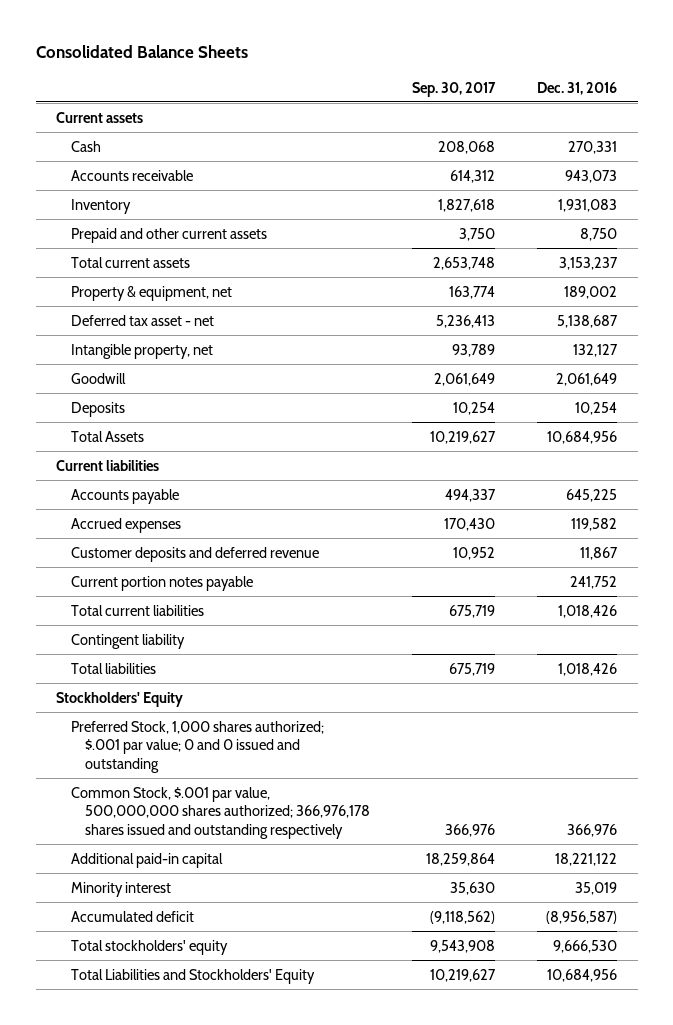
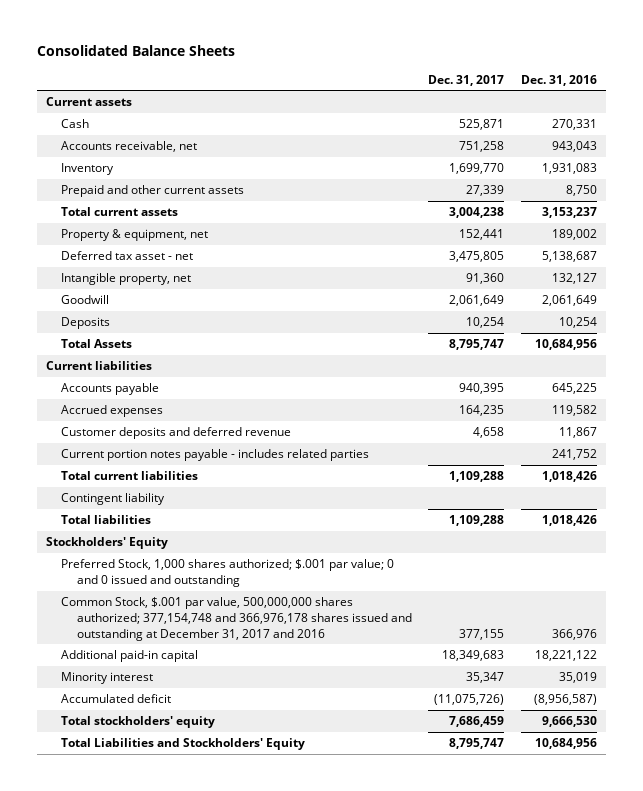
[412,81,497,97] Sep. 30, 2017 -> none
none -> [428,74,505,86] Dec. 31, 2017
[70,169,193,181] Accounts receivable -> [61,141,198,153] Accounts receivable, net
[564,169,617,183] 943,073 -> [552,141,598,153] 943,043
[70,575,253,591] Current portion notes payable -> [61,449,370,462] Current portion notes payable - includes related parties
[70,786,371,839] Common Stock, $.001 par value, 500,000,000 shares authorized; 366,976,178 shares issued and outstanding respectively -> [61,597,412,641] Common Stock, $.001 par value, 500,000,000 shares authorized; 377,154,748 and 366,976,178 shares issued and outstanding at December 31, 2017 and 2016

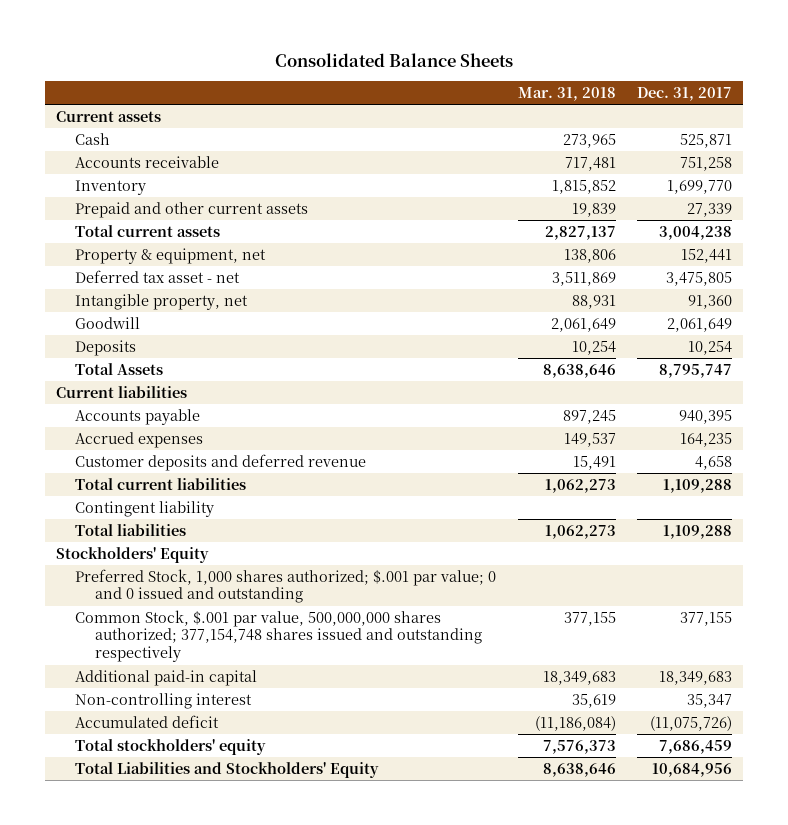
[521,74,598,86] Dec. 31, 2016 -> none
none -> [517,86,616,101] Mar. 31, 2018
[61,141,198,153] Accounts receivable, net -> [75,155,220,168] Accounts receivable
[61,449,370,462] Current portion notes payable - includes related parties -> none
[61,597,412,641] Common Stock, $.001 par value, 500,000,000 shares authorized; 377,154,748 and 366,976,178 shares issued and outstanding at December 31, 2017 and 2016 -> [75,609,482,663] Common Stock, $.001 par value, 500,000,000 shares authorized; 377,154,748 shares issued and outstanding respectively
[61,672,154,685] Minority interest -> [75,692,253,709] Non-controlling interest
[449,738,505,750] 8,795,747 -> [652,762,733,777] 10,684,956

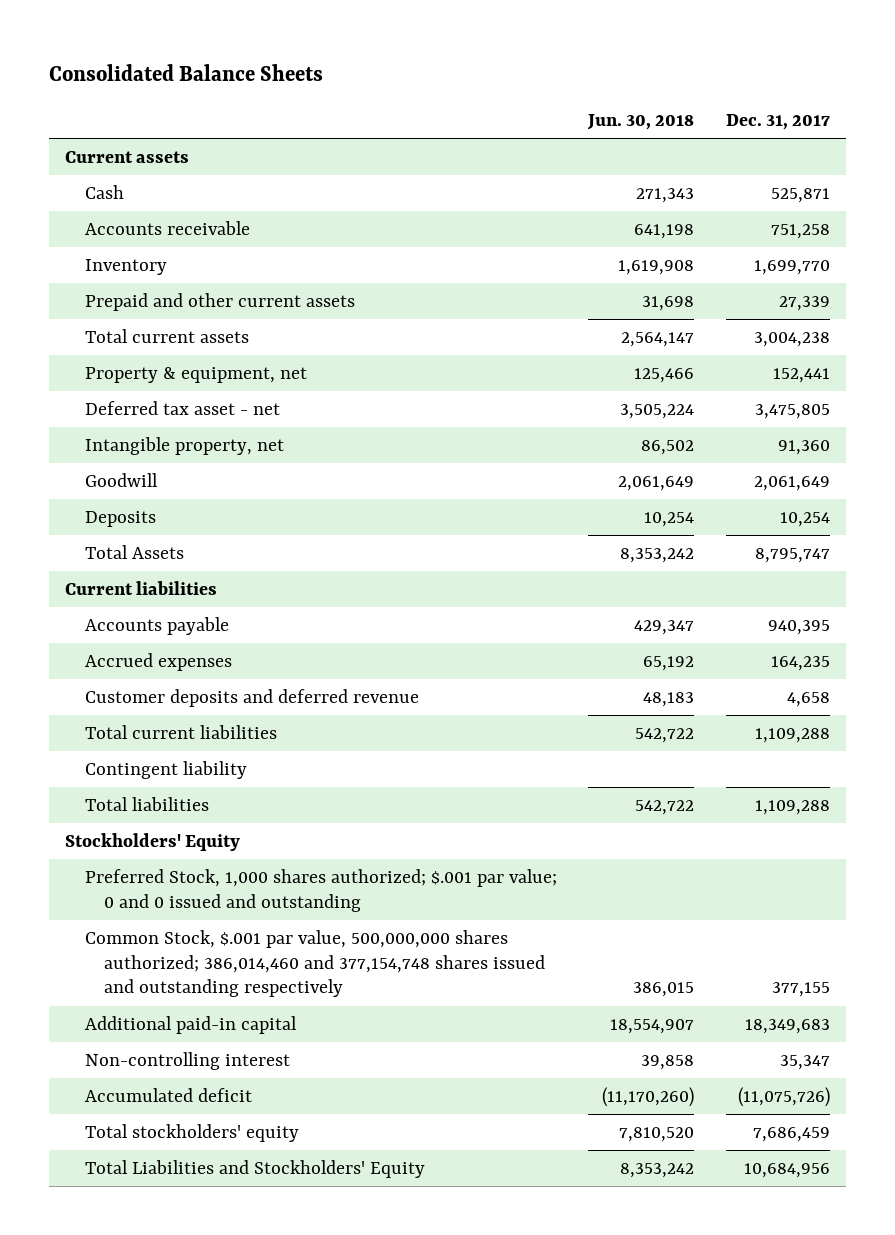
[517,86,616,101] Mar. 31, 2018 -> none
none -> [587,113,695,130] Jun. 30, 2018
[75,609,482,663] Common Stock, $.001 par value, 500,000,000 shares authorized; 377,154,748 shares issued and outstanding respectively -> [84,930,546,998] Common Stock, $.001 par value, 500,000,000 shares authorized; 386,014,460 and 377,154,748 shares issued and outstanding respectively

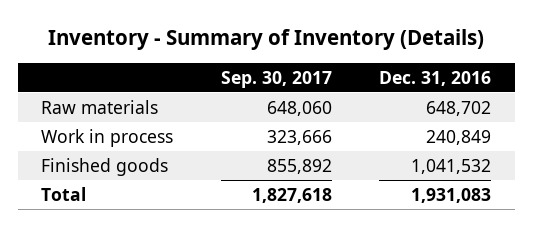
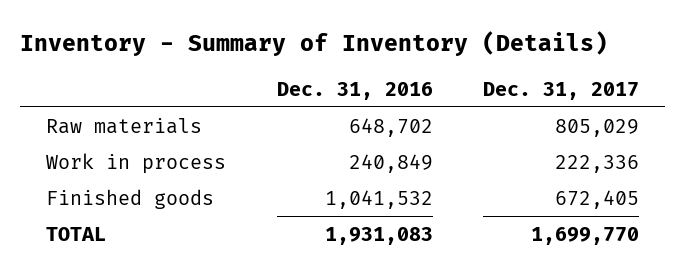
[220,70,332,88] Sep. 30, 2017 -> none
none -> [483,81,640,100] Dec. 31, 2017
[41,186,87,201] Total -> [45,226,106,241] TOTAL

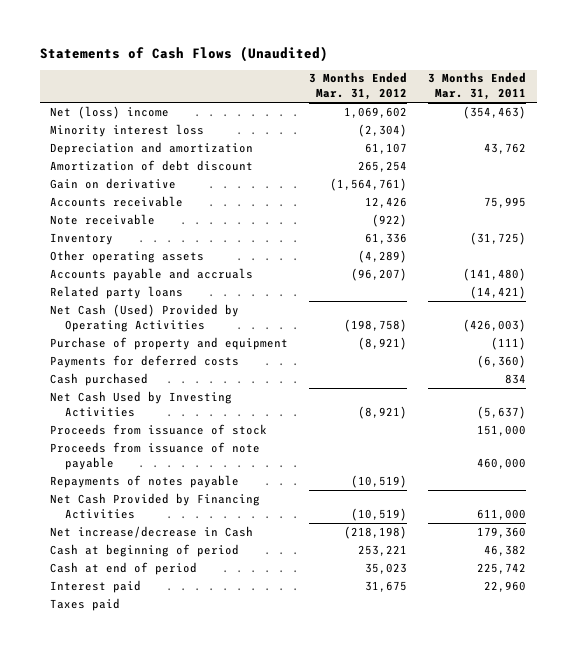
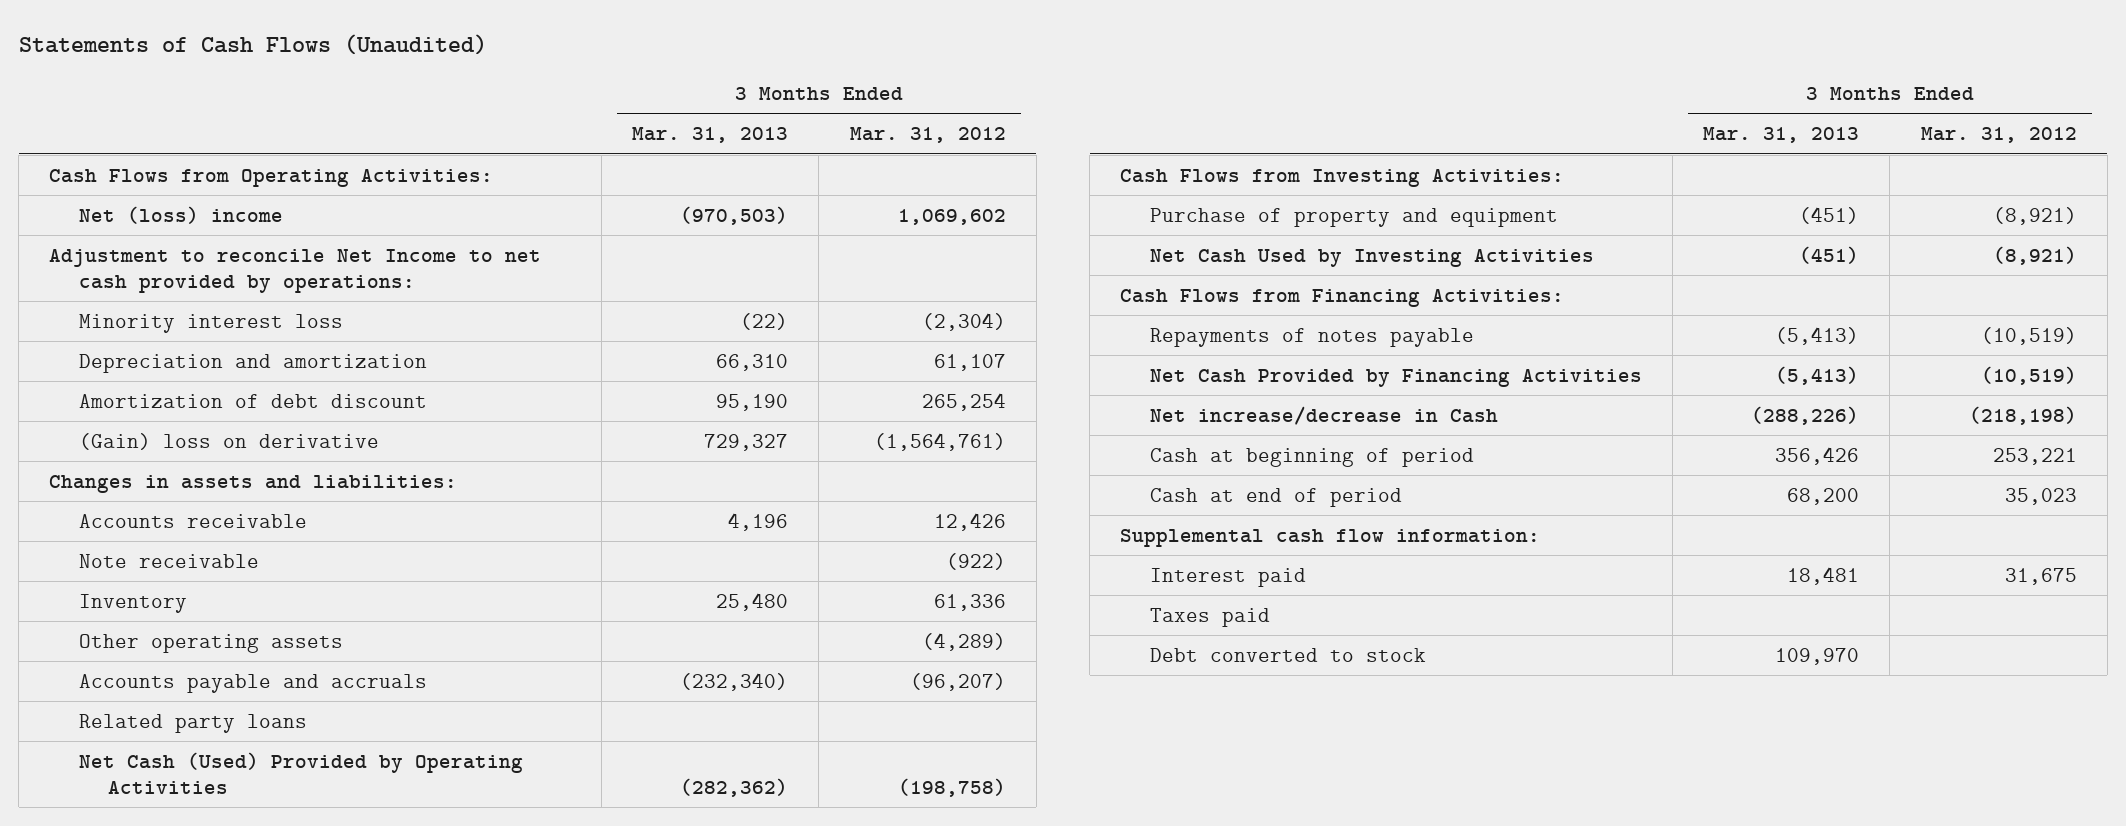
[428,72,527,101] 3 Months Ended Mar. 31, 2011 -> none
none -> [632,127,789,144] Mar. 31, 2013
none -> [49,168,494,187] Cash Flows from Operating Activities:
none -> [49,248,542,293] Adjustment to reconcile Net Income to net cash provided by operations:
[50,177,177,189] Gain on derivative -> [78,432,379,450] (Gain) loss on derivative
none -> [49,474,458,493] Changes in assets and liabilities:
none -> [1120,168,1565,187] Cash Flows from Investing Activities:
[50,354,240,368] Payments for deferred costs -> none
[50,372,149,386] Cash purchased -> none
[50,423,268,435] Proceeds from issuance of stock -> none
[50,441,261,470] Proceeds from issuance of note payable -> none
none -> [1120,288,1565,307] Cash Flows from Financing Activities:
none -> [1120,528,1541,547] Supplemental cash flow information:
none -> [1149,647,1426,662] Debt converted to stock

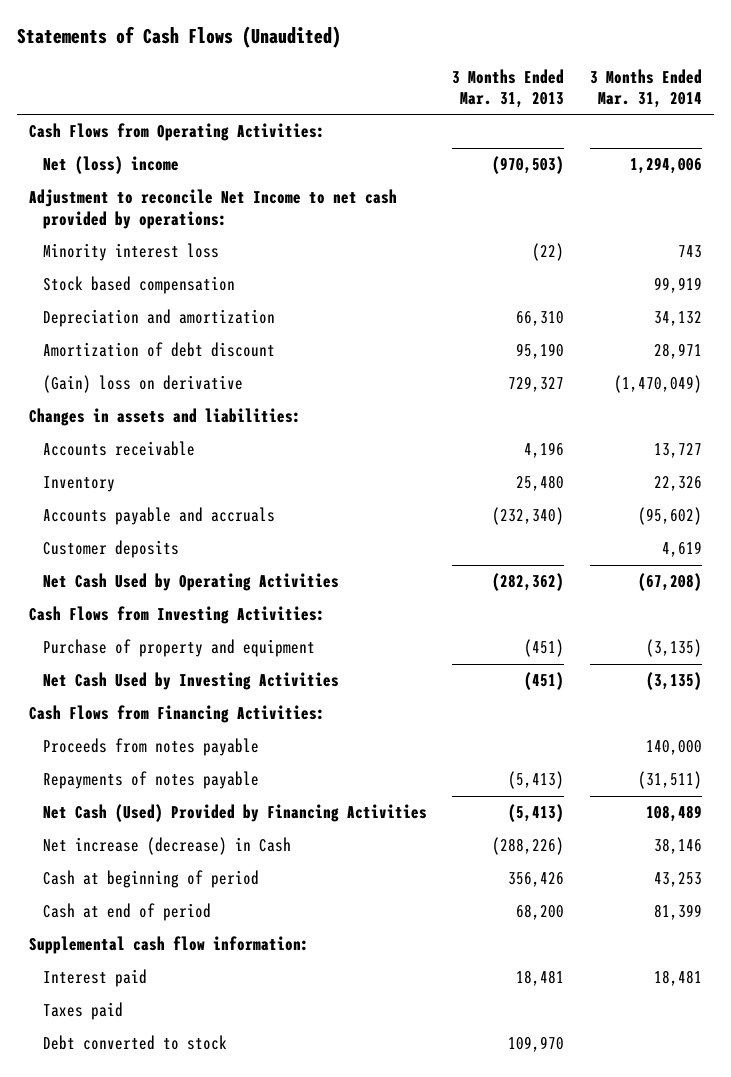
[849,127,1006,144] Mar. 31, 2012 -> none
none -> [589,69,702,109] 3 Months Ended Mar. 31, 2014
none -> [42,276,235,295] Stock based compensation
[78,553,259,568] Note receivable -> none
[78,633,343,653] Other operating assets -> none
[78,713,307,733] Related party loans -> none
none -> [42,540,179,559] Customer deposits
[78,751,523,794] Net Cash (Used) Provided by Operating Activities -> [42,573,339,592] Net Cash Used by Operating Activities
none -> [42,738,259,757] Proceeds from notes payable
[1149,368,1642,387] Net Cash Provided by Financing Activities -> [42,804,427,823] Net Cash (Used) Provided by Financing Activities
[1149,405,1498,425] Net increase/decrease in Cash -> [42,837,291,856] Net increase (decrease) in Cash

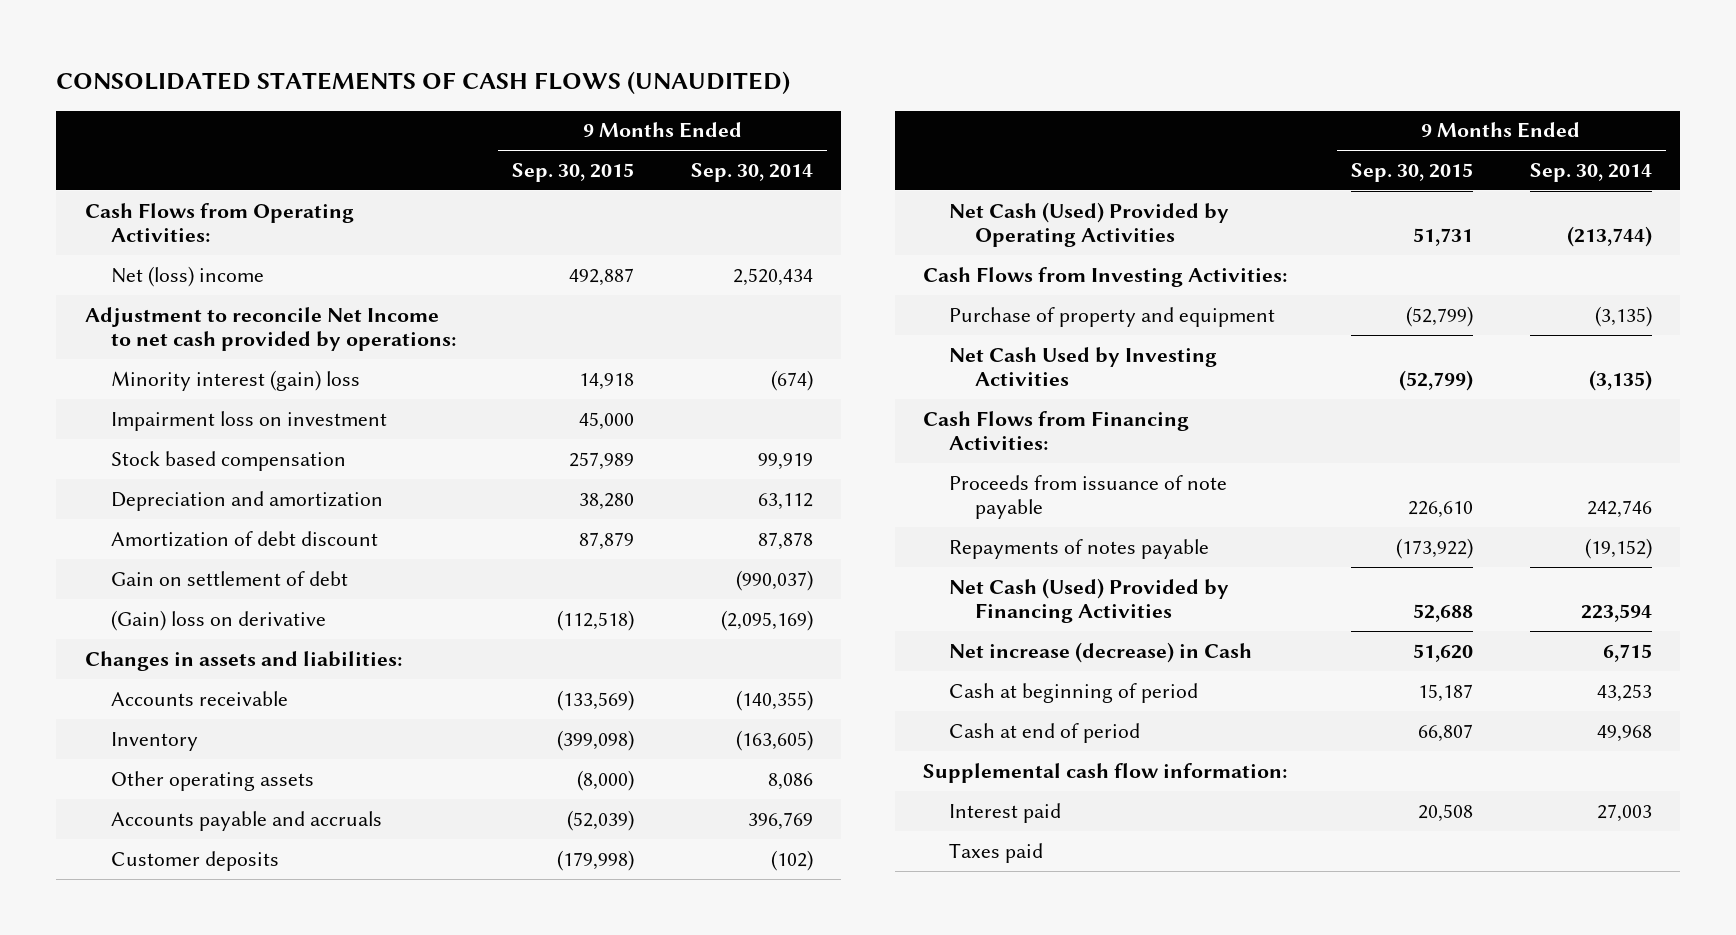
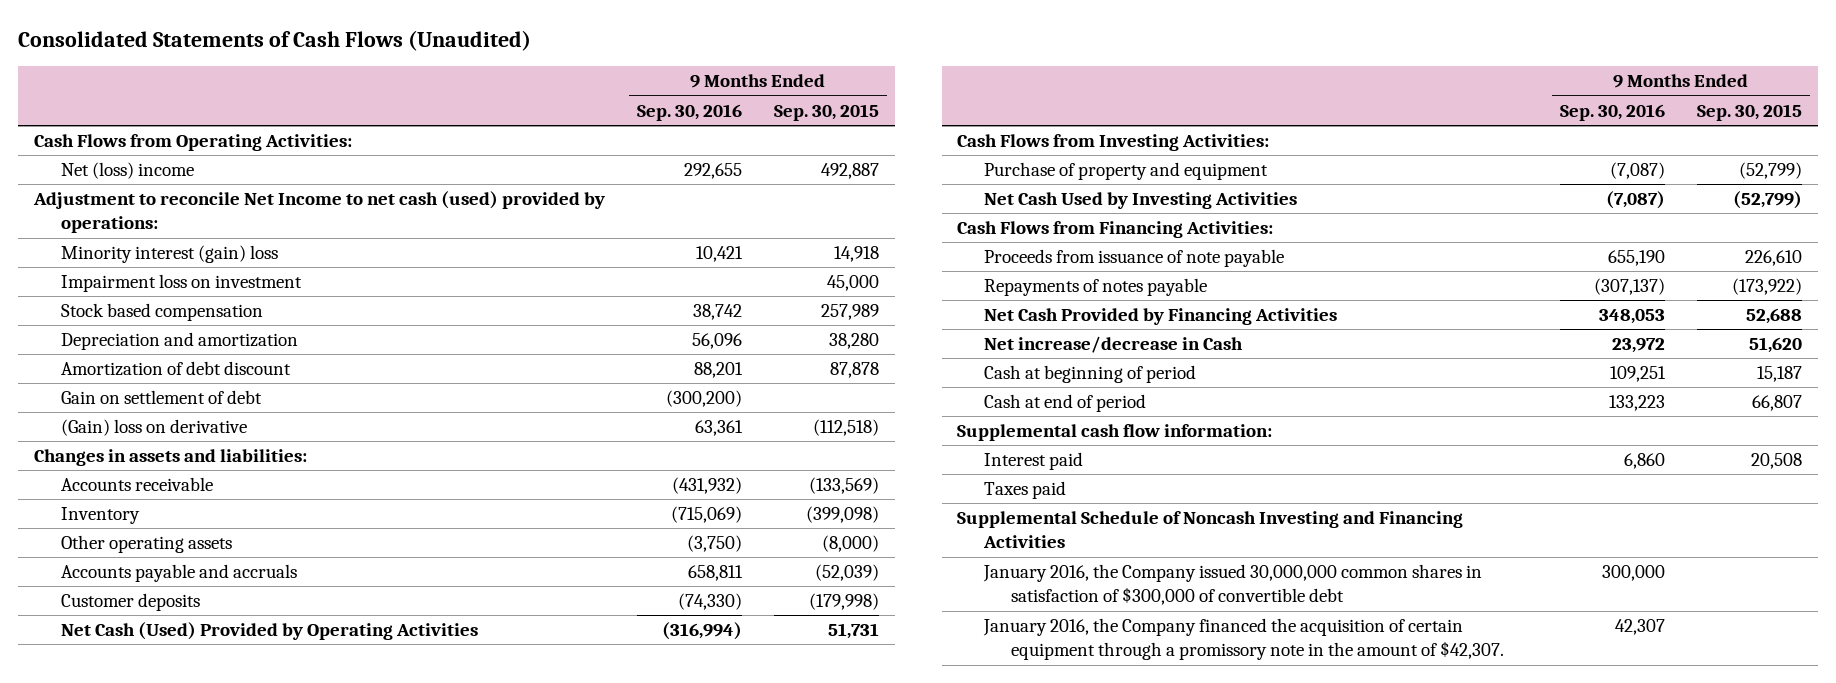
[56,71,791,95] CONSOLIDATED STATEMENTS OF CASH FLOWS (UNAUDITED) -> [18,30,532,52] Consolidated Statements of Cash Flows (Unaudited)
[691,163,814,183] Sep. 30, 2014 -> none
none -> [636,103,742,121] Sep. 30, 2016
[84,306,456,352] Adjustment to reconcile Net Income to net cash provided by operations: -> [33,191,606,234] Adjustment to reconcile Net Income to net cash (used) provided by operations:
[579,531,635,550] 87,879 -> [829,362,879,379] 87,878
[949,577,1230,624] Net Cash (Used) Provided by Financing Activities -> [984,308,1338,326] Net Cash Provided by Financing Activities
[949,641,1253,663] Net increase (decrease) in Cash -> [984,336,1244,354] Net increase/decrease in Cash
none -> [957,511,1464,549] Supplemental Schedule of Noncash Investing and Financing Activities
none -> [983,564,1483,606] January 2016, the Company issued 30,000,000 common shares in satisfaction of $300,000 of convertible debt
none -> [983,618,1504,661] January 2016, the Company financed the acquisition of certain equipment through a promissory note in the amount of $42,307.

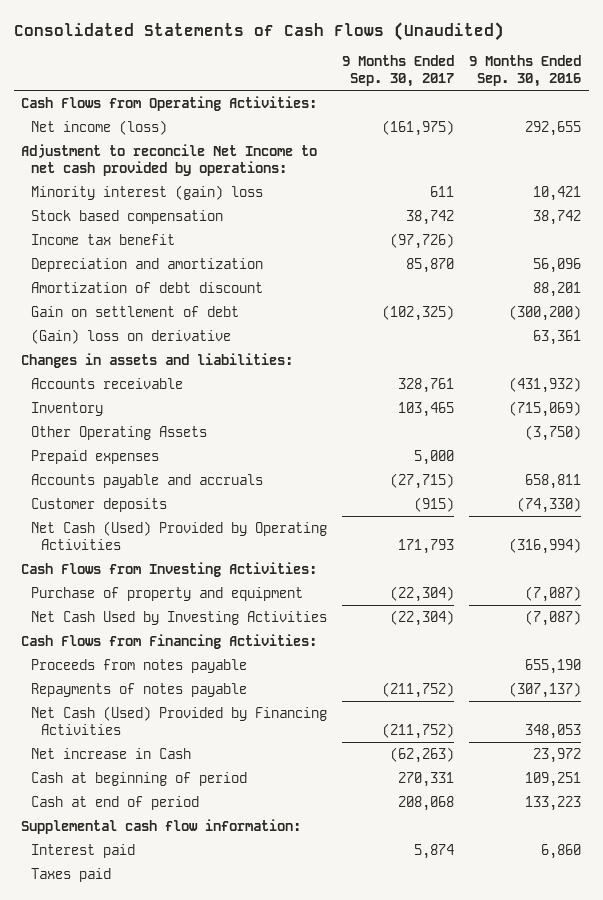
[773,103,879,121] Sep. 30, 2015 -> none
none -> [342,55,455,88] 9 Months Ended Sep. 30, 2017
[60,162,194,180] Net (loss) income -> [31,119,168,135] Net income (loss)
[33,191,606,234] Adjustment to reconcile Net Income to net cash (used) provided by operations: -> [21,143,318,176] Adjustment to reconcile Net Income to net cash provided by operations:
[60,274,302,293] Impairment loss on investment -> none
none -> [31,233,176,245] Income tax benefit
[60,535,232,554] Other operating assets -> [31,425,208,440] Other Operating Assets
none -> [31,449,160,464] Prepaid expenses
[984,249,1285,268] Proceeds from issuance of note payable -> [31,658,248,673] Proceeds from notes payable
[984,308,1338,326] Net Cash Provided by Financing Activities -> [31,705,328,735] Net Cash (Used) Provided by Financing Activities
[984,336,1244,354] Net increase/decrease in Cash -> [31,747,192,759] Net increase in Cash
[957,511,1464,549] Supplemental Schedule of Noncash Investing and Financing Activities -> none
[983,564,1483,606] January 2016, the Company issued 30,000,000 common shares in satisfaction of $300,000 of convertible debt -> none
[983,618,1504,661] January 2016, the Company financed the acquisition of certain equipment through a promissory note in the amount of $42,307. -> none

